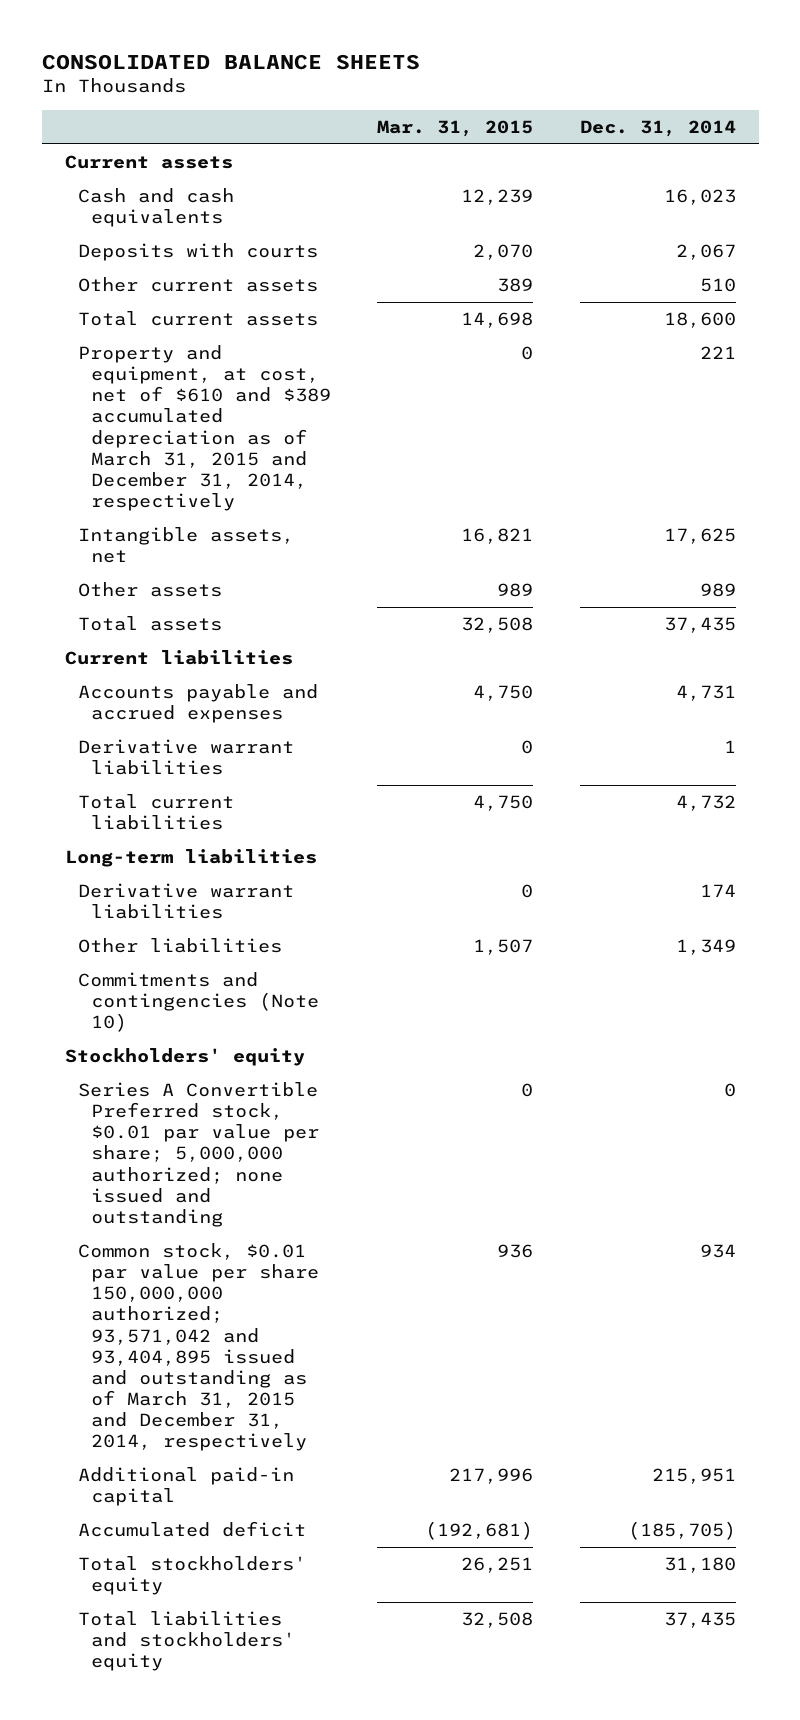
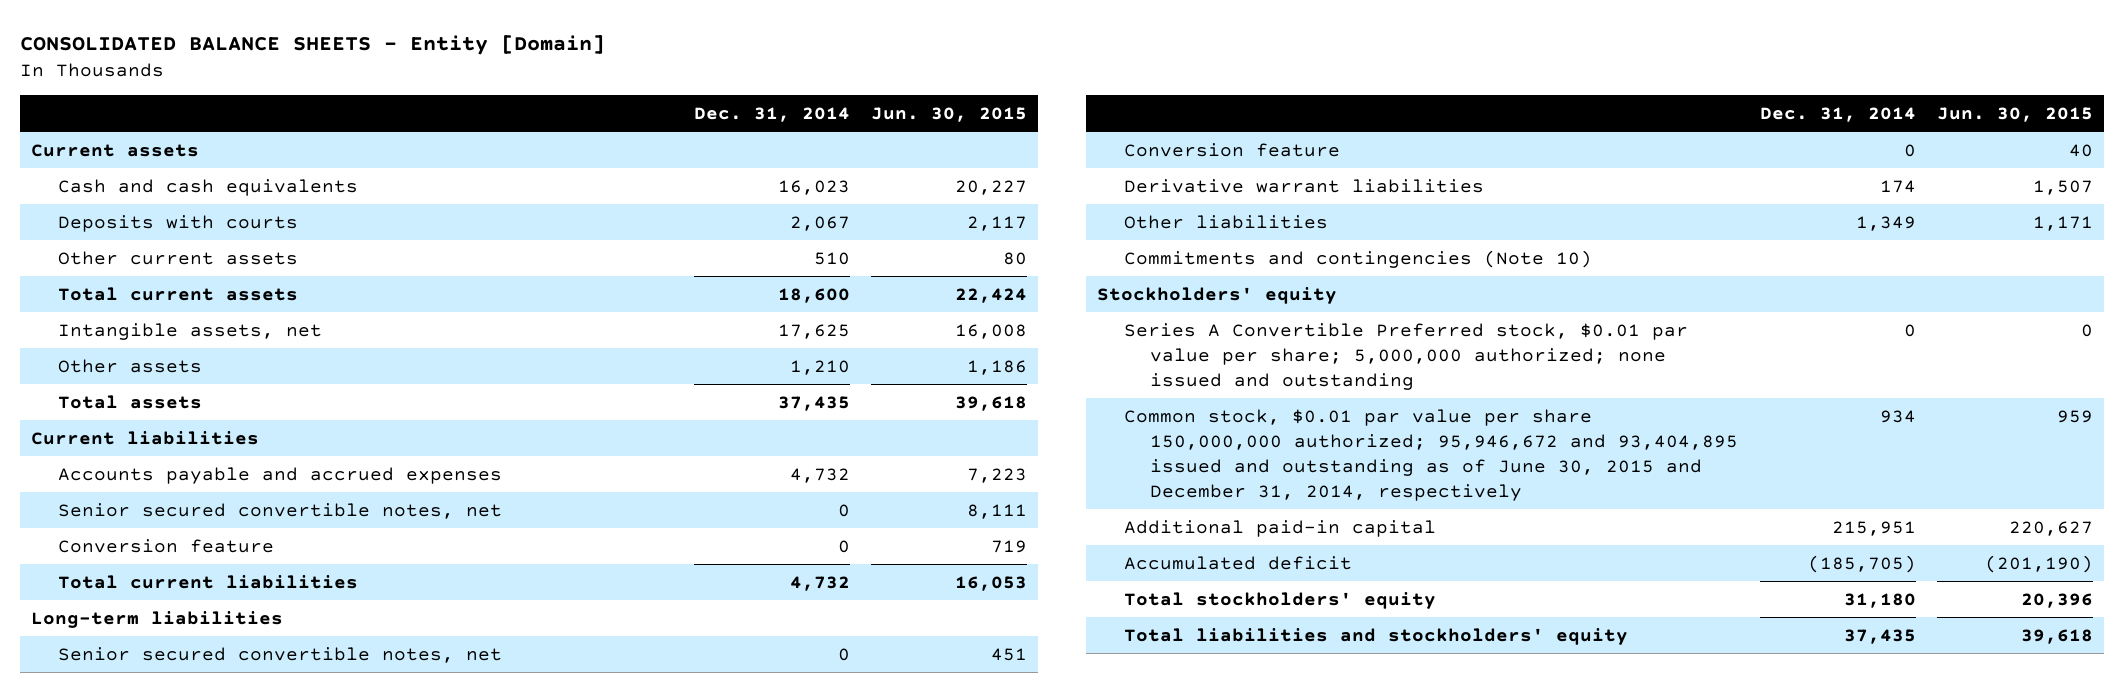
[41,53,420,70] CONSOLIDATED BALANCE SHEETS -> [20,35,606,56] CONSOLIDATED BALANCE SHEETS - Entity [Domain]
[377,119,534,137] Mar. 31, 2015 -> none
none -> [871,107,1028,123] Jun. 30, 2015
[77,345,331,512] Property and equipment, at cost, net of $610 and $389 accumulated depreciation as of March 31, 2015 and December 31, 2014, respectively -> none
[699,583,736,598] 989 -> [789,359,850,375] 1,210
[77,739,294,776] Derivative warrant liabilities -> none
[675,685,736,702] 4,731 -> [789,467,850,483] 4,732
none -> [57,502,502,519] Senior secured convertible notes, net
none -> [57,538,274,553] Conversion feature
none -> [57,646,502,663] Senior secured convertible notes, net
none -> [1123,142,1340,157] Conversion feature
[77,1243,319,1452] Common stock, $0.01 par value per share 150,000,000 authorized; 93,571,042 and 93,404,895 issued and outstanding as of March 31, 2015 and December 31, 2014, respectively -> [1123,408,1739,501] Common stock, $0.01 par value per share 150,000,000 authorized; 95,946,672 and 93,404,895 issued and outstanding as of June 30, 2015 and December 31, 2014, respectively

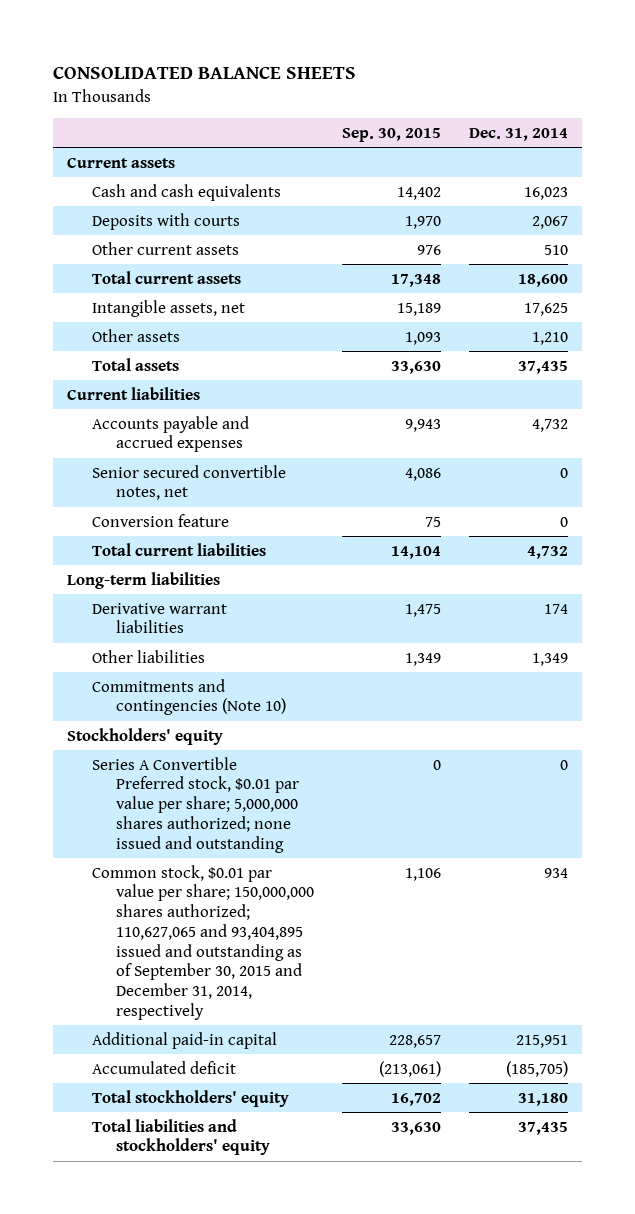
[20,35,606,56] CONSOLIDATED BALANCE SHEETS - Entity [Domain] -> [52,65,356,79] CONSOLIDATED BALANCE SHEETS
[871,107,1028,123] Jun. 30, 2015 -> none
none -> [342,127,442,142] Sep. 30, 2015
[57,646,502,663] Senior secured convertible notes, net -> none
[1123,142,1340,157] Conversion feature -> none
[1123,322,1688,390] Series A Convertible Preferred stock, $0.01 par value per share; 5,000,000 authorized; none issued and outstanding -> [91,756,300,853] Series A Convertible Preferred stock, $0.01 par value per share; 5,000,000 shares authorized; none issued and outstanding
[1123,408,1739,501] Common stock, $0.01 par value per share 150,000,000 authorized; 95,946,672 and 93,404,895 issued and outstanding as of June 30, 2015 and December 31, 2014, respectively -> [91,864,315,1020] Common stock, $0.01 par value per share; 150,000,000 shares authorized; 110,627,065 and 93,404,895 issued and outstanding as of September 30, 2015 and December 31, 2014, respectively

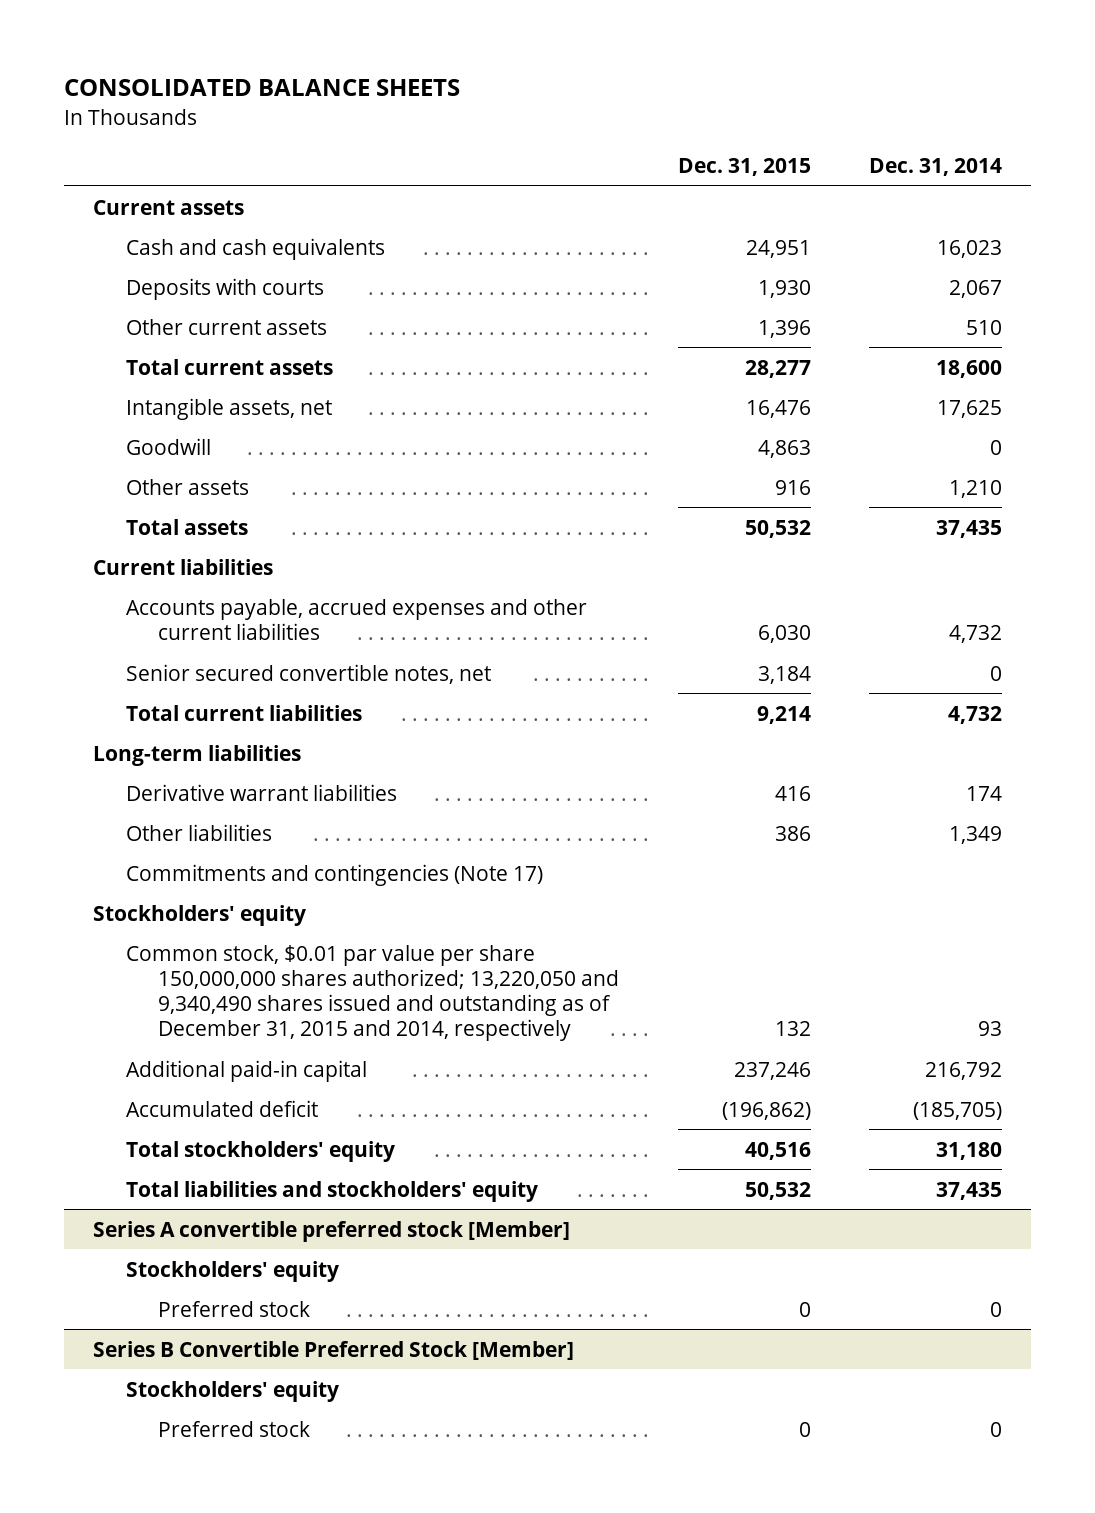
[342,127,442,142] Sep. 30, 2015 -> none
none -> [677,158,811,177] Dec. 31, 2015
none -> [125,437,211,455] Goodwill
[91,415,249,453] Accounts payable and accrued expenses -> [125,598,587,640] Accounts payable, accrued expenses and other current liabilities
[91,513,229,527] Conversion feature -> none
[91,678,287,716] Commitments and contingencies (Note 10) -> [125,863,543,886] Commitments and contingencies (Note 17)
[91,756,300,853] Series A Convertible Preferred stock, $0.01 par value per share; 5,000,000 shares authorized; none issued and outstanding -> none
[91,864,315,1020] Common stock, $0.01 par value per share; 150,000,000 shares authorized; 110,627,065 and 93,404,895 issued and outstanding as of September 30, 2015 and December 31, 2014, respectively -> [125,944,620,1042] Common stock, $0.01 par value per share 150,000,000 shares authorized; 13,220,050 and 9,340,490 shares issued and outstanding as of December 31, 2015 and 2014, respectively
[544,867,569,878] 934 -> [977,1021,1002,1037] 93
[516,1034,569,1048] 215,951 -> [924,1061,1002,1080] 216,792
none -> [92,1220,570,1242] Series A convertible preferred stock [Member]
none -> [125,1260,339,1282] Stockholders' equity
none -> [158,1300,311,1317] Preferred stock
none -> [92,1340,574,1360] Series B Convertible Preferred Stock [Member]
none -> [125,1380,339,1402] Stockholders' equity
none -> [158,1420,311,1437] Preferred stock

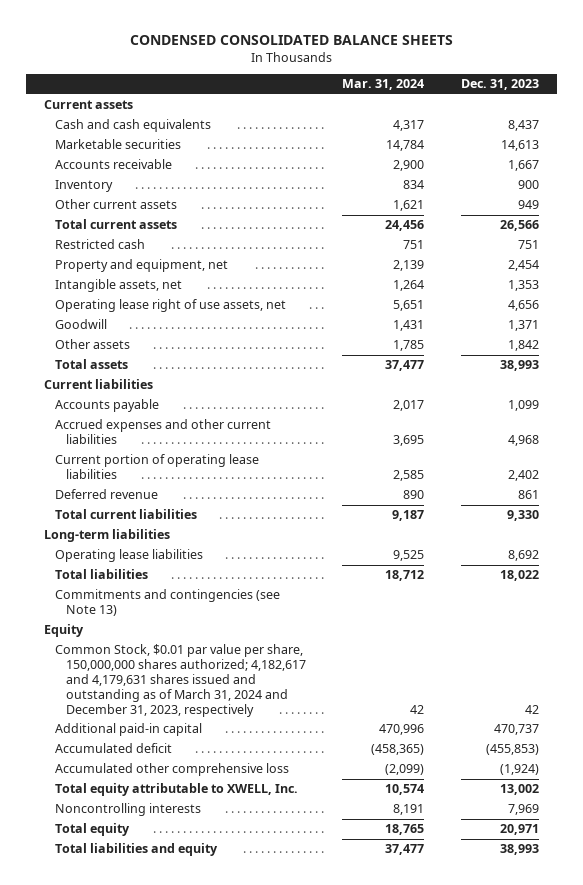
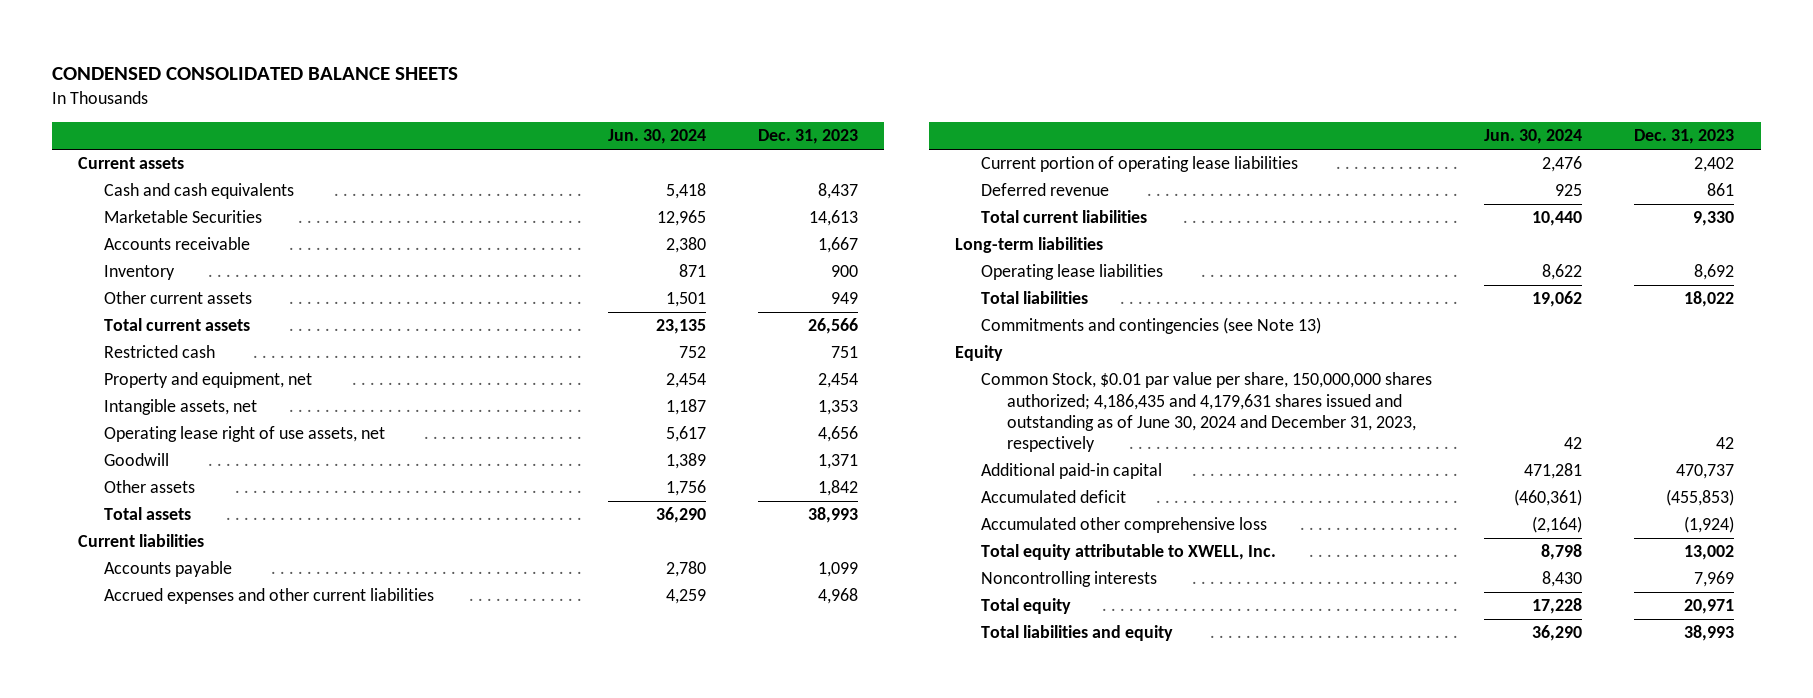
[342,79,425,91] Mar. 31, 2024 -> none
none -> [607,129,706,145] Jun. 30, 2024
[54,139,181,150] Marketable securities -> [104,210,263,224] Marketable Securities
[54,644,306,717] Common Stock, $0.01 par value per share, 150,000,000 shares authorized; 4,182,617 and 4,179,631 shares issued and outstanding as of March 31, 2024 and December 31, 2023, respectively -> [980,372,1432,453] Common Stock, $0.01 par value per share, 150,000,000 shares authorized; 4,186,435 and 4,179,631 shares issued and outstanding as of June 30, 2024 and December 31, 2023, respectively

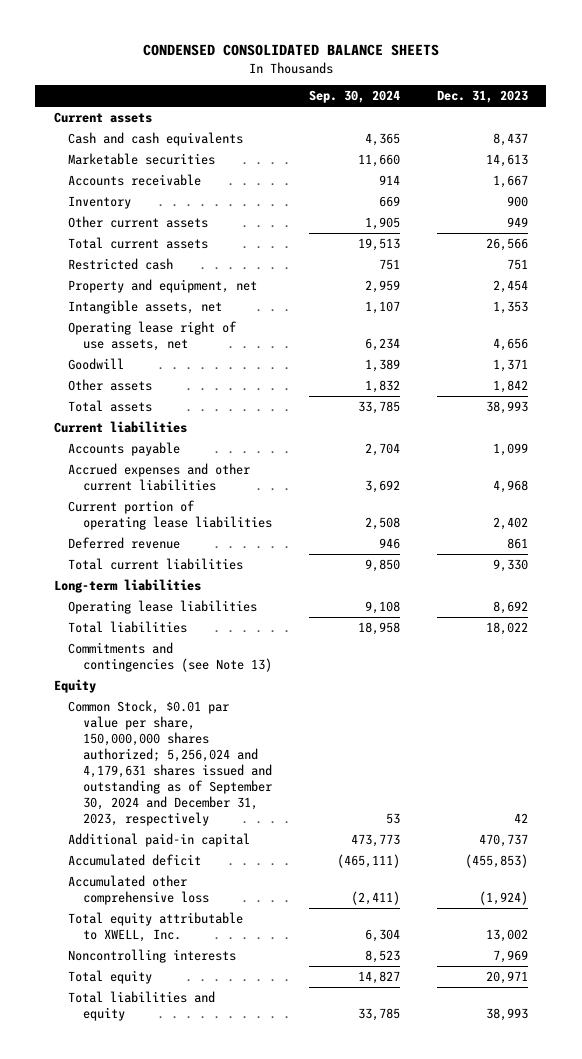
[607,129,706,145] Jun. 30, 2024 -> none
none -> [308,90,400,104] Sep. 30, 2024
[104,210,263,224] Marketable Securities -> [68,152,216,165] Marketable securities
[980,372,1432,453] Common Stock, $0.01 par value per share, 150,000,000 shares authorized; 4,186,435 and 4,179,631 shares issued and outstanding as of June 30, 2024 and December 31, 2023, respectively -> [68,699,272,827] Common Stock, $0.01 par value per share, 150,000,000 shares authorized; 5,256,024 and 4,179,631 shares issued and outstanding as of September 30, 2024 and December 31, 2023, respectively

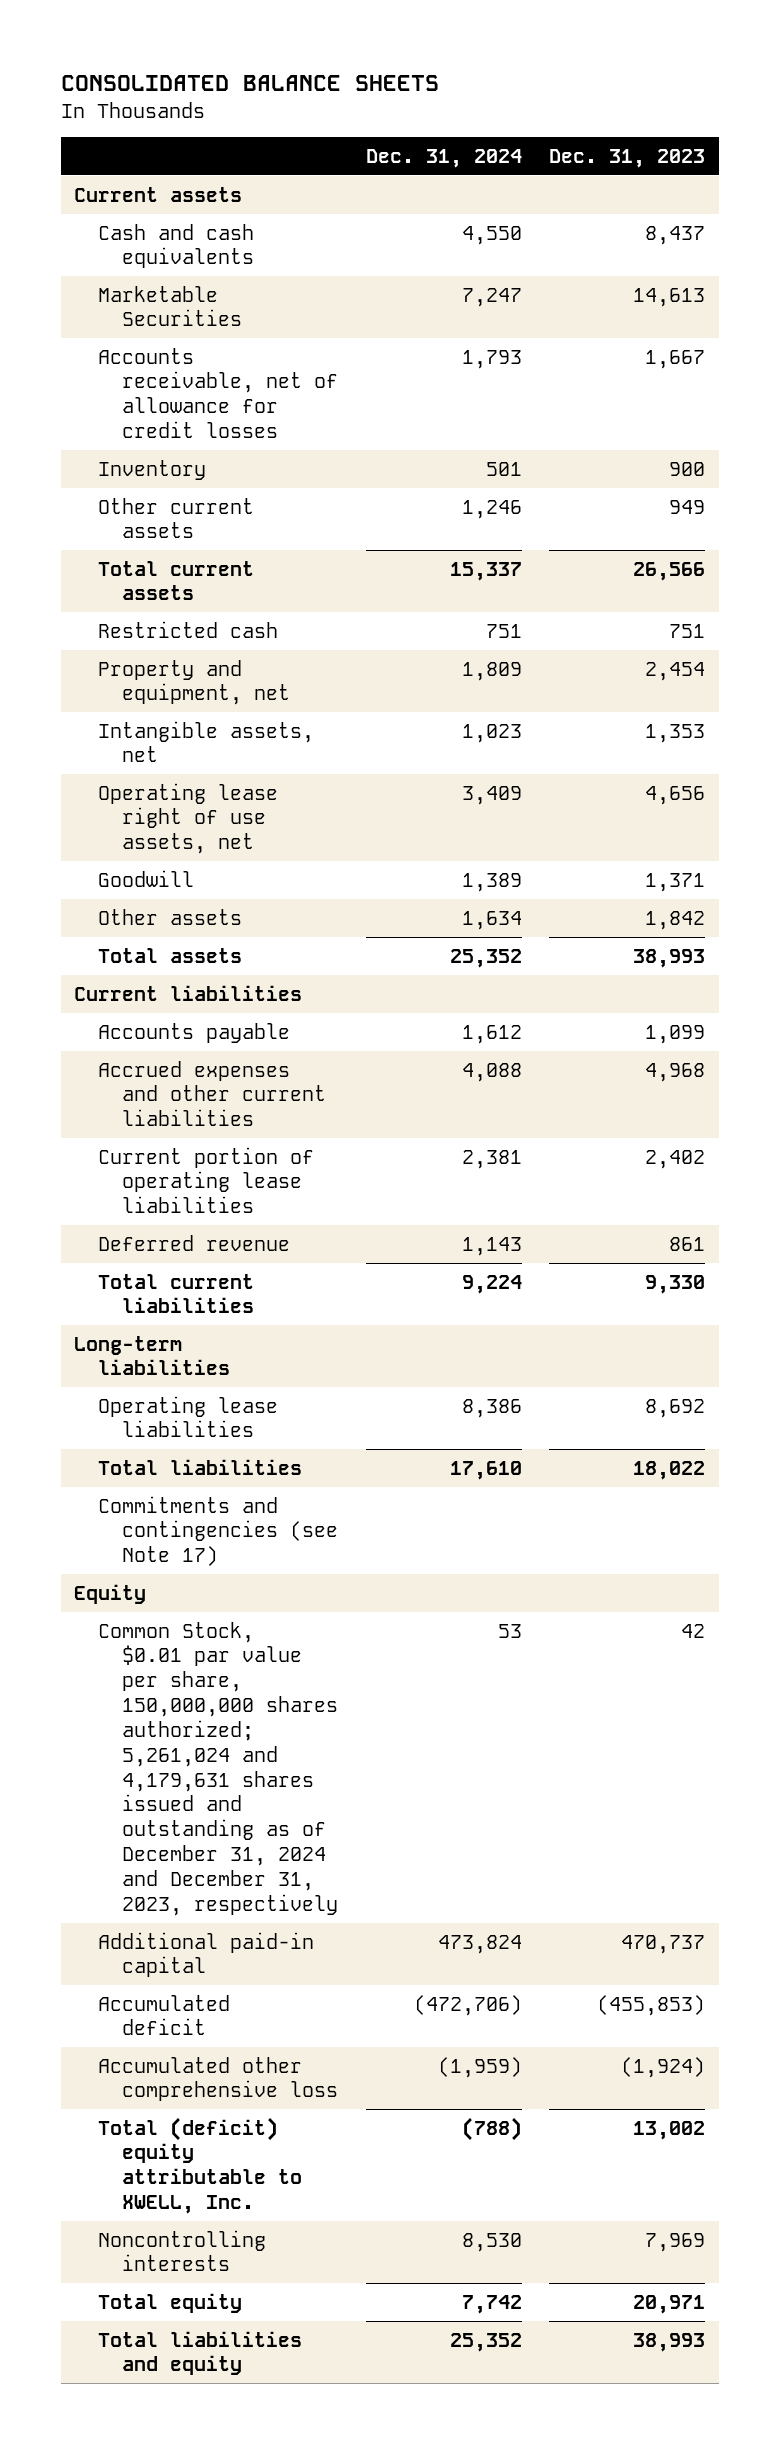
[142,44,439,57] CONDENSED CONSOLIDATED BALANCE SHEETS -> [60,75,439,92] CONSOLIDATED BALANCE SHEETS
[308,90,400,104] Sep. 30, 2024 -> none
none -> [365,148,522,168] Dec. 31, 2024
[68,152,216,165] Marketable securities -> [98,285,243,327] Marketable Securities
[68,173,202,186] Accounts receivable -> [98,347,339,439] Accounts receivable, net of allowance for credit losses
[68,641,272,673] Commitments and contingencies (see Note 13) -> [98,1495,339,1567] Commitments and contingencies (see Note 17)
[68,699,272,827] Common Stock, $0.01 par value per share, 150,000,000 shares authorized; 5,256,024 and 4,179,631 shares issued and outstanding as of September 30, 2024 and December 31, 2023, respectively -> [98,1621,339,1916] Common Stock, $0.01 par value per share, 150,000,000 shares authorized; 5,261,024 and 4,179,631 shares issued and outstanding as of December 31, 2024 and December 31, 2023, respectively
[68,911,244,943] Total equity attributable to XWELL, Inc. -> [98,2116,303,2215] Total (deficit) equity attributable to XWELL, Inc.

